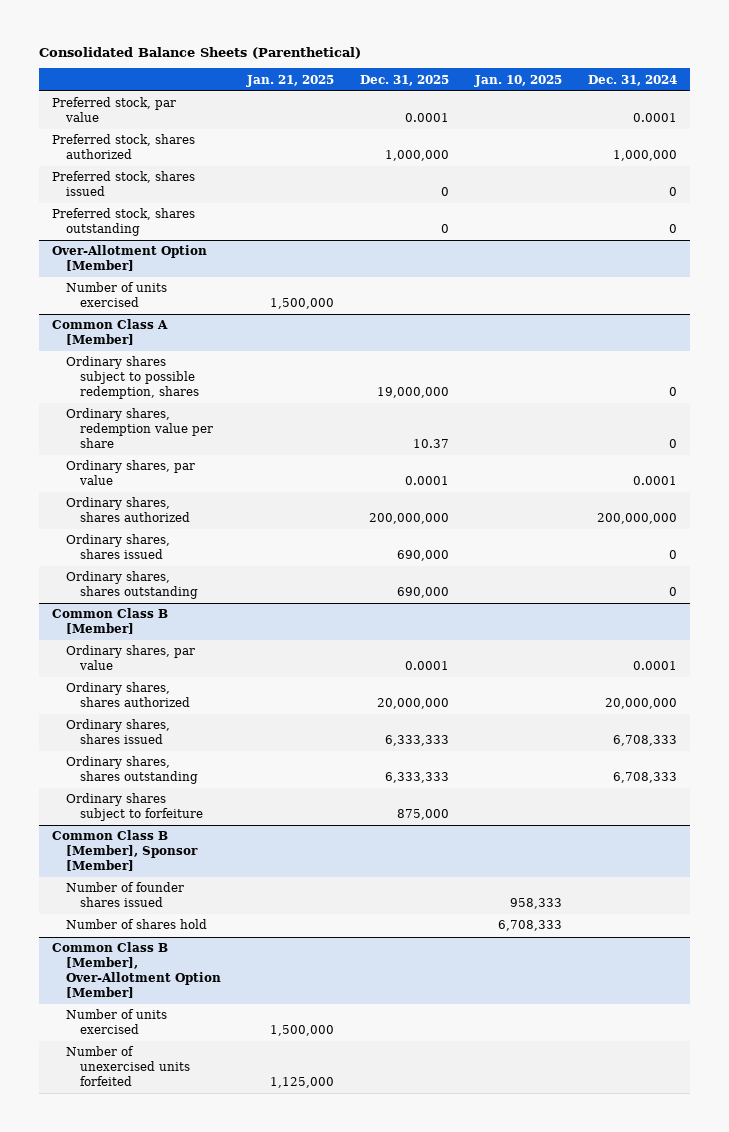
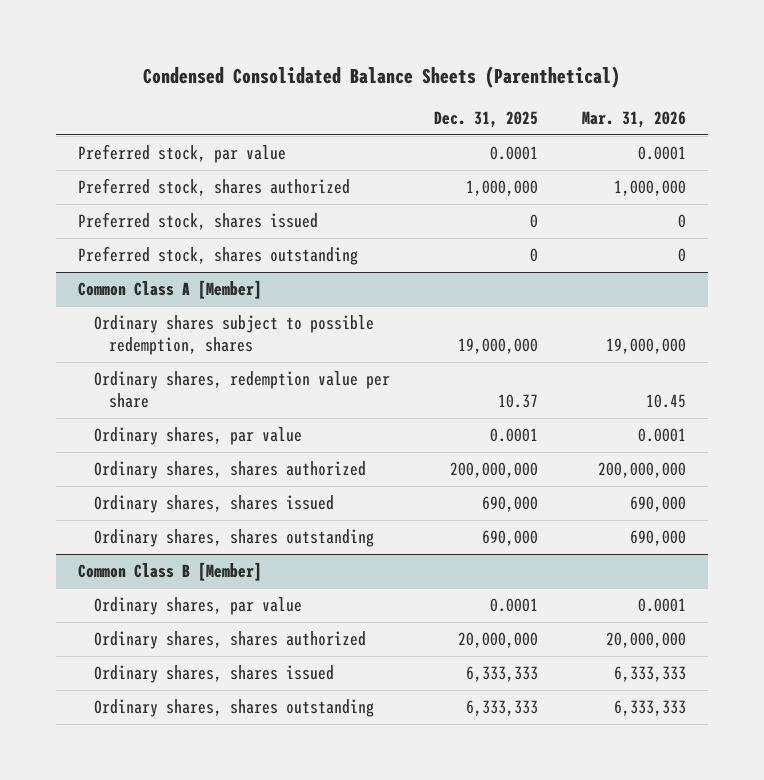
[38,46,361,59] Consolidated Balance Sheets (Parenthetical) -> [143,66,621,89] Condensed Consolidated Balance Sheets (Parenthetical)
[246,74,335,87] Jan. 21, 2025 -> none
[474,74,563,87] Jan. 10, 2025 -> none
[588,74,678,86] Dec. 31, 2024 -> none
none -> [581,110,686,128] Mar. 31, 2026
[51,245,207,272] Over-Allotment Option [Member] -> none
[66,282,168,308] Number of units exercised -> none
[66,793,204,822] Ordinary shares subject to forfeiture -> none
[51,830,199,872] Common Class B [Member], Sponsor [Member] -> none
[66,882,185,908] Number of founder shares issued -> none
[66,919,208,930] Number of shares hold -> none
[51,942,222,998] Common Class B [Member], Over-Allotment Option [Member] -> none
[66,1009,168,1035] Number of units exercised -> none
[66,1046,191,1087] Number of unexercised units forfeited -> none

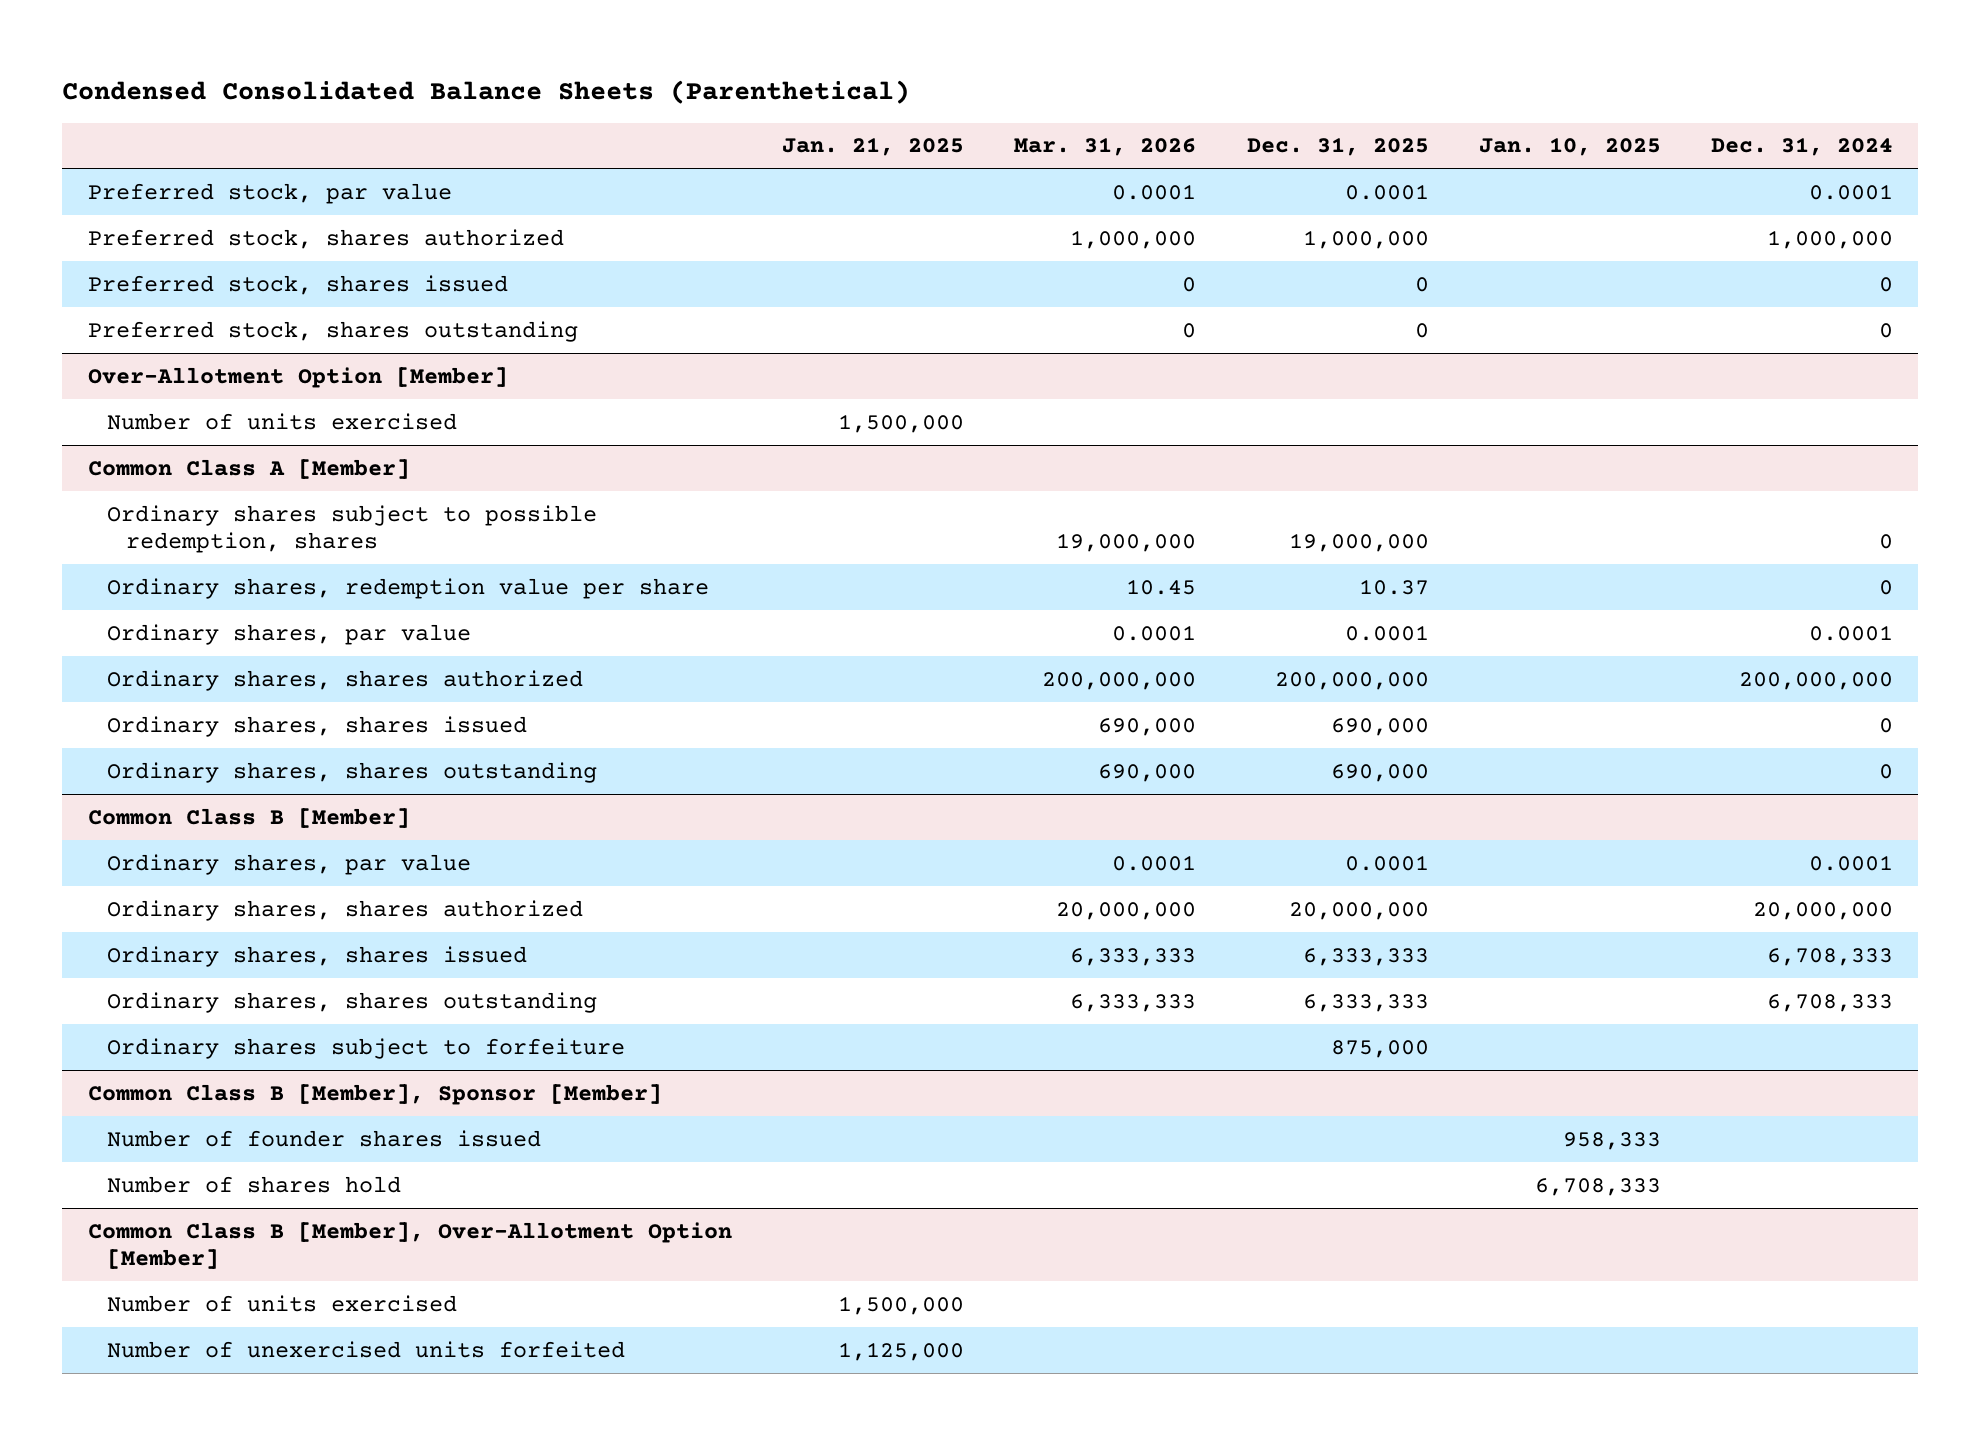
none -> [781,137,964,157] Jan. 21, 2025
none -> [1478,137,1661,157] Jan. 10, 2025
none -> [1711,137,1894,157] Dec. 31, 2024
none -> [87,366,508,388] Over-Allotment Option [Member]
none -> [106,412,457,430] Number of units exercised
none -> [106,1037,625,1059] Ordinary shares subject to forfeiture
none -> [87,1083,662,1105] Common Class B [Member], Sponsor [Member]
none -> [106,1129,541,1147] Number of founder shares issued
none -> [106,1175,401,1193] Number of shares hold
none -> [87,1221,732,1269] Common Class B [Member], Over-Allotment Option [Member]
none -> [106,1294,457,1312] Number of units exercised
none -> [106,1340,625,1358] Number of unexercised units forfeited

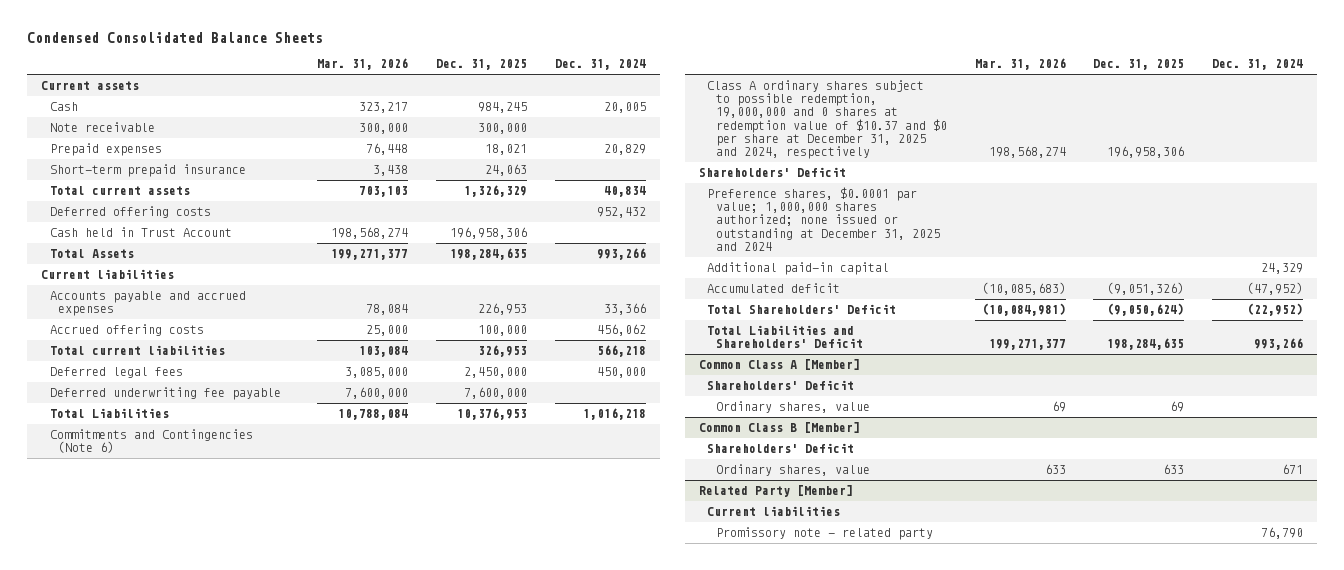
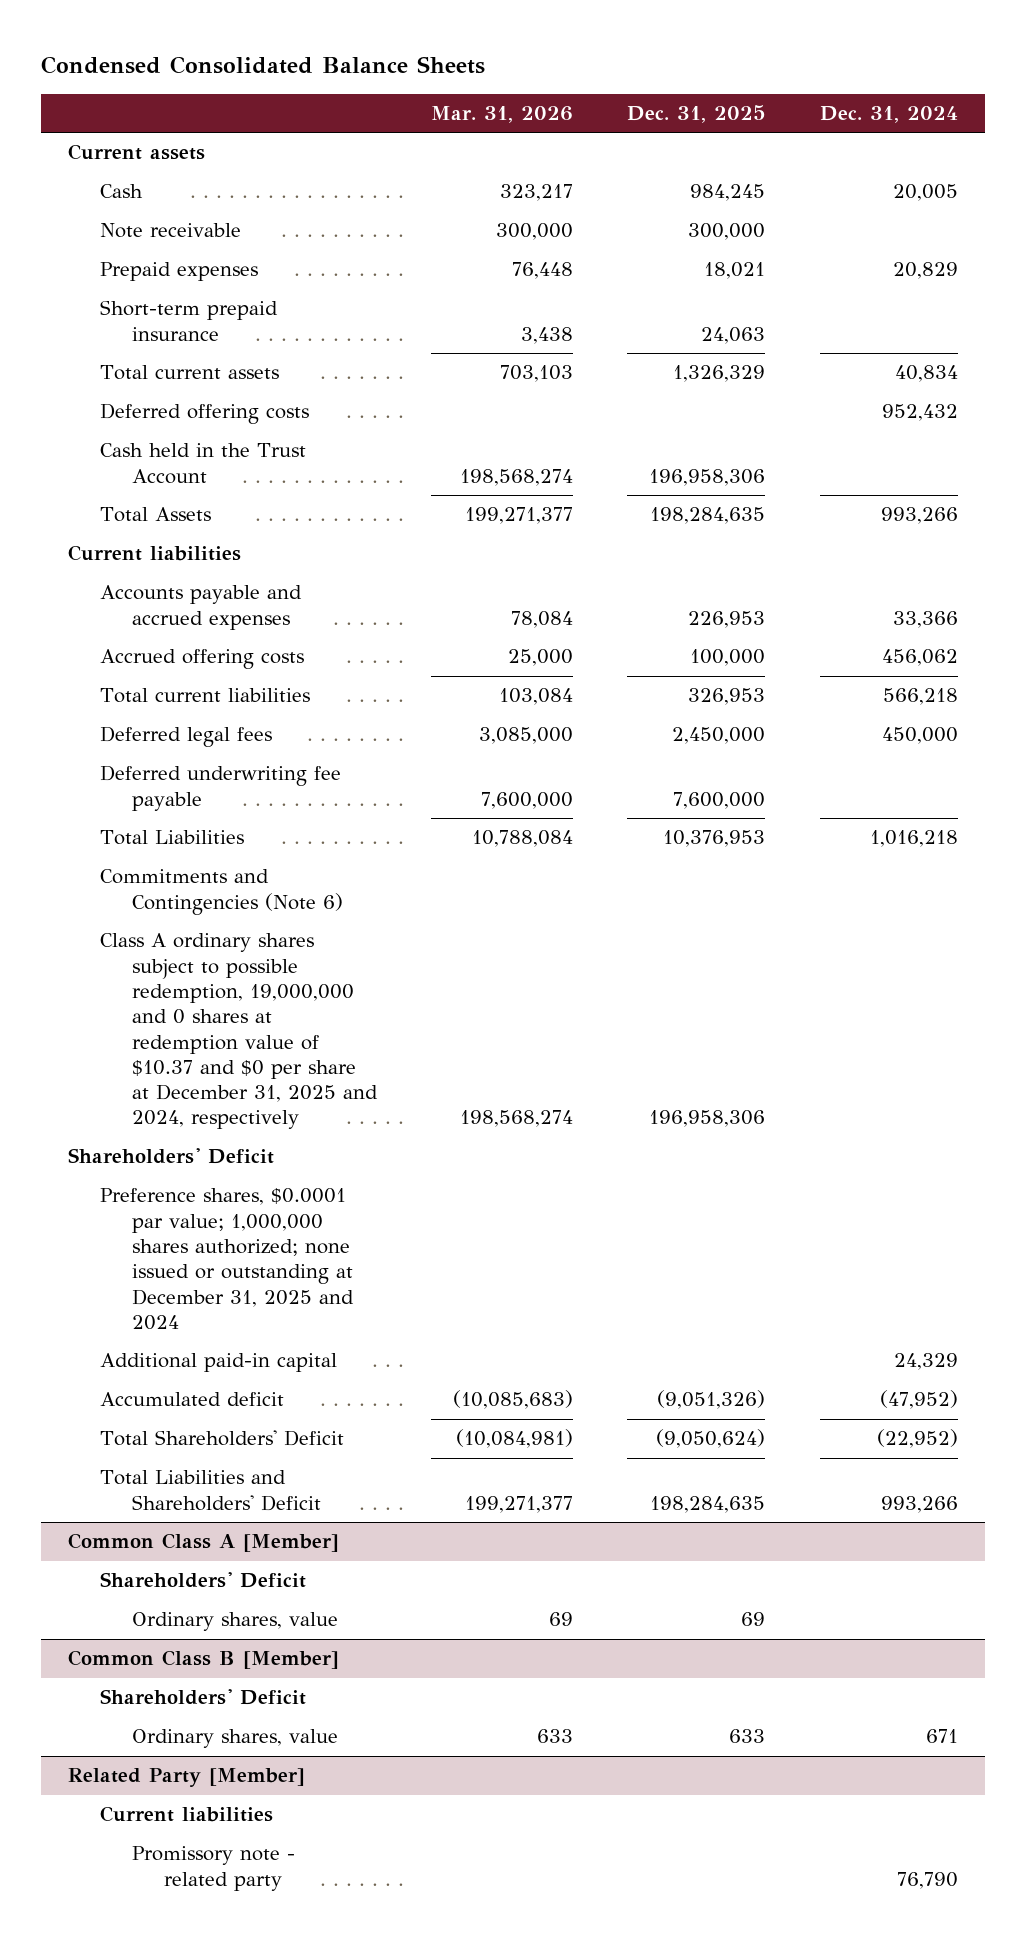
[49,227,232,238] Cash held in Trust Account -> [100,443,307,484] Cash held in the Trust Account

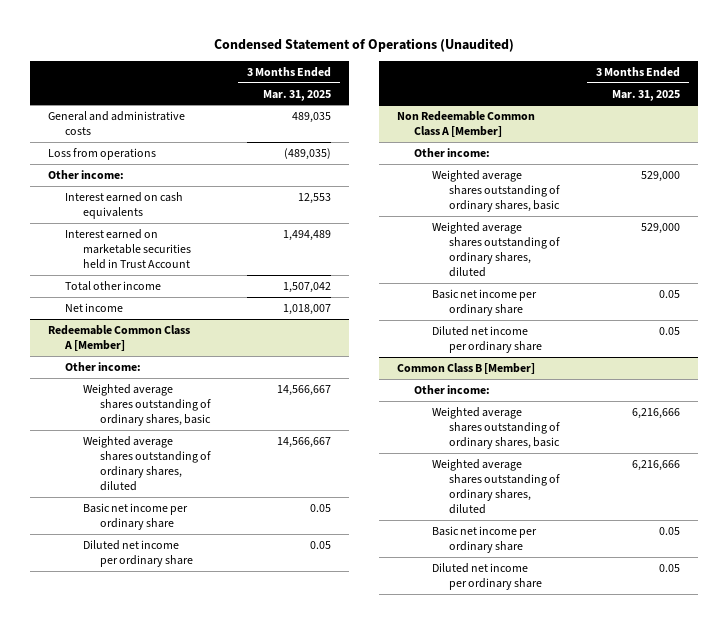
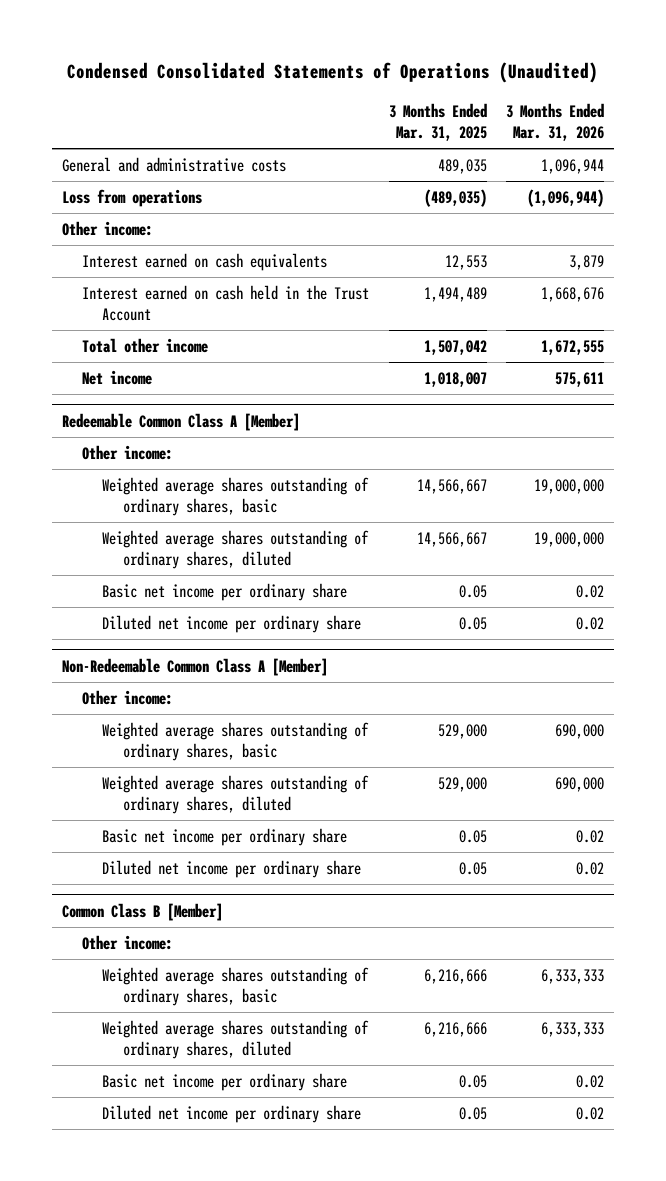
[213,37,514,52] Condensed Statement of Operations (Unaudited) -> [66,61,598,83] Condensed Consolidated Statements of Operations (Unaudited)
none -> [506,102,605,141] 3 Months Ended Mar. 31, 2026
[65,228,191,269] Interest earned on marketable securities held in Trust Account -> [82,285,370,322] Interest earned on cash held in the Trust Account
[396,110,535,137] Non Redeemable Common Class A [Member] -> [61,657,328,676] Non-Redeemable Common Class A [Member]

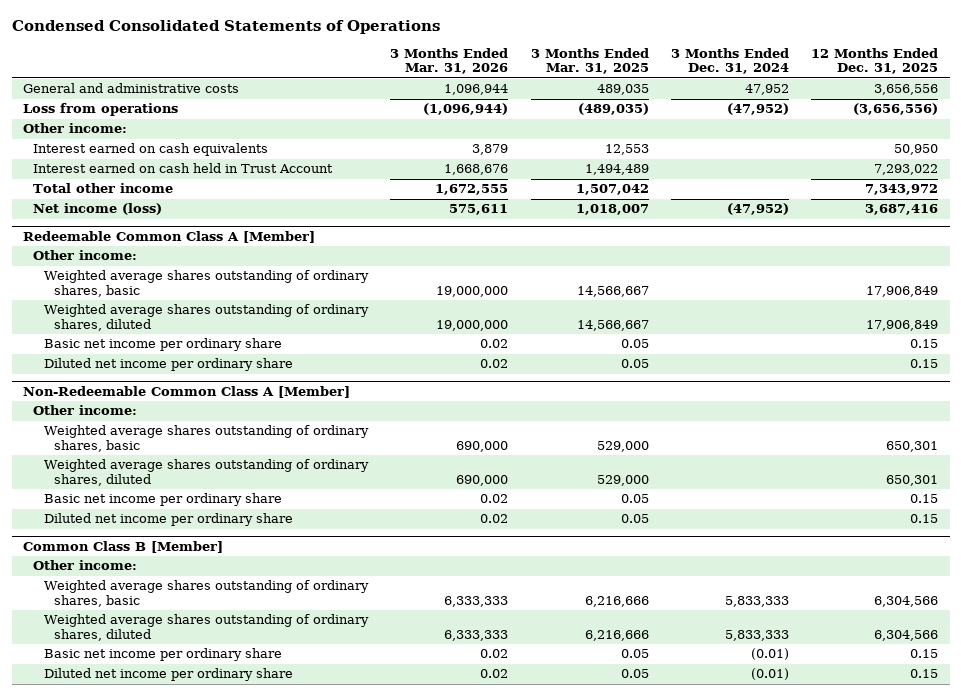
[66,61,598,83] Condensed Consolidated Statements of Operations (Unaudited) -> [11,19,440,34] Condensed Consolidated Statements of Operations
none -> [670,47,789,75] 3 Months Ended Dec. 31, 2024
none -> [811,47,939,75] 12 Months Ended Dec. 31, 2025
[82,285,370,322] Interest earned on cash held in the Trust Account -> [33,163,334,174] Interest earned on cash held in Trust Account
[82,370,153,386] Net income -> [33,203,163,216] Net income (loss)

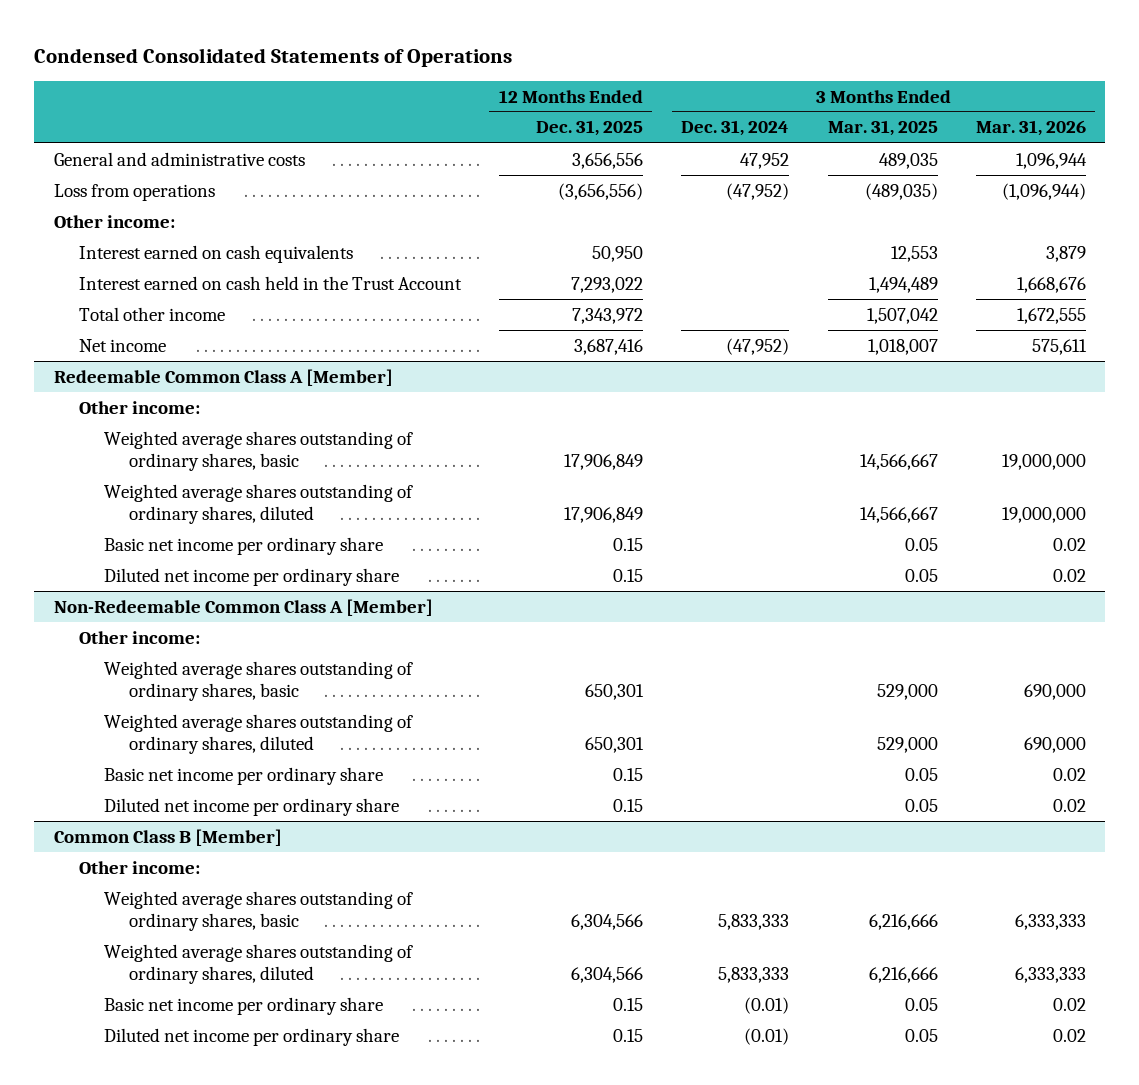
[33,163,334,174] Interest earned on cash held in Trust Account -> [78,275,462,290] Interest earned on cash held in the Trust Account
[33,203,163,216] Net income (loss) -> [78,338,166,352] Net income

